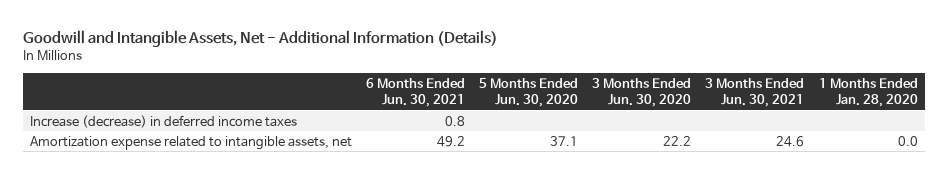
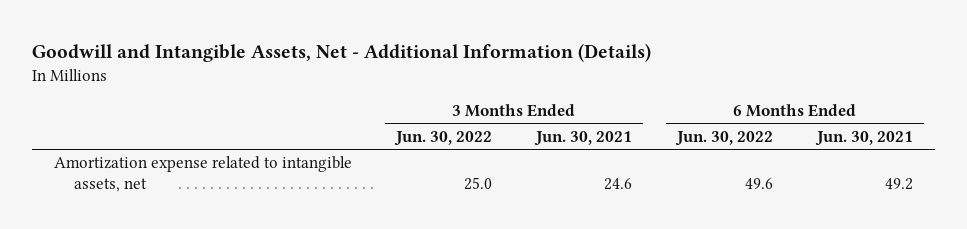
[479,77,579,108] 5 Months Ended Jun. 30, 2020 -> none
[592,77,692,108] 3 Months Ended Jun. 30, 2020 -> none
[818,77,918,108] 1 Months Ended Jan. 28, 2020 -> none
none -> [394,130,493,146] Jun. 30, 2022
none -> [674,130,773,146] Jun. 30, 2022
[29,114,297,128] Increase (decrease) in deferred income taxes -> none

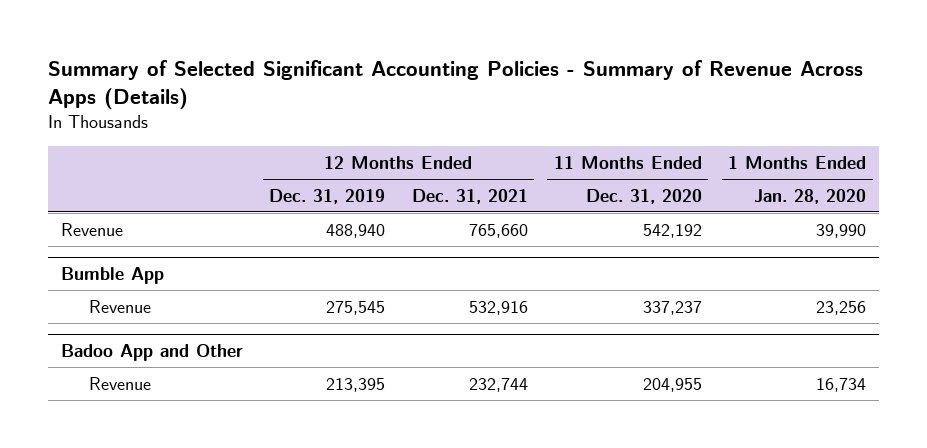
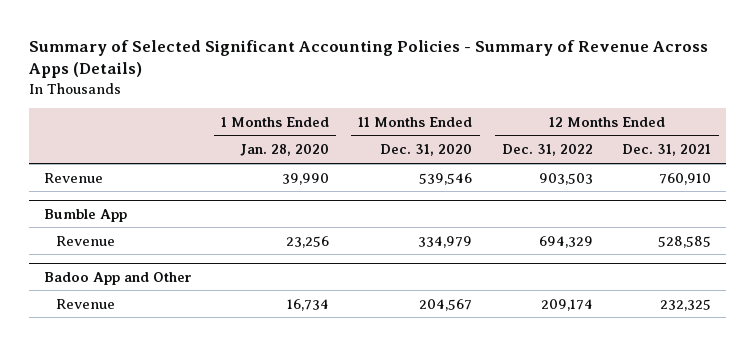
[269,188,386,204] Dec. 31, 2019 -> none
none -> [501,144,593,157] Dec. 31, 2022
[468,223,528,238] 765,660 -> [659,172,712,185] 760,910
[642,223,702,238] 542,192 -> [419,172,473,185] 539,546
[468,300,528,315] 532,916 -> [658,235,712,248] 528,585
[642,300,702,315] 337,237 -> [418,235,473,248] 334,979
[468,377,528,392] 232,744 -> [660,298,712,311] 232,325
[642,377,702,392] 204,955 -> [419,298,473,311] 204,567

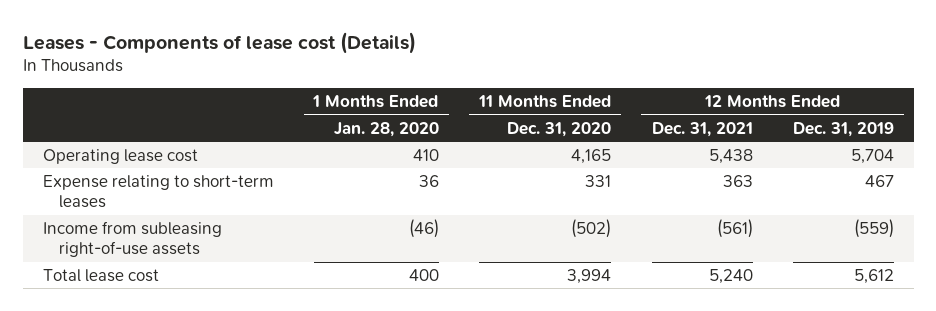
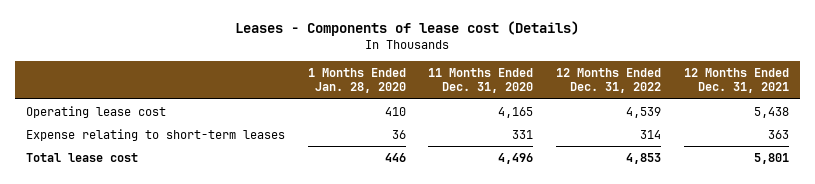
[792,121,894,137] Dec. 31, 2019 -> none
none -> [555,67,661,94] 12 Months Ended Dec. 31, 2022
[42,220,222,258] Income from subleasing right-of-use assets -> none
[408,268,439,281] 400 -> [384,152,406,162] 446
[567,268,612,284] 3,994 -> [498,152,534,164] 4,496
[708,268,753,284] 5,240 -> [753,152,789,164] 5,801

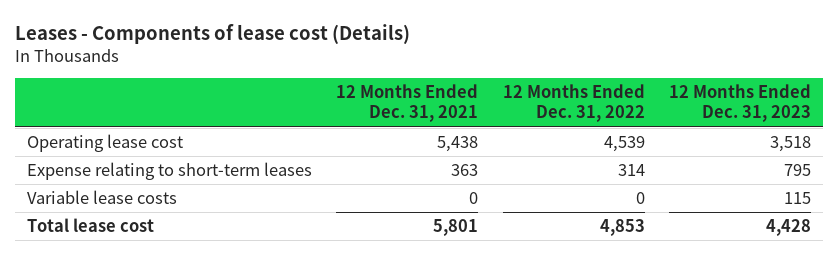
[307,67,406,94] 1 Months Ended Jan. 28, 2020 -> none
[428,67,534,94] 11 Months Ended Dec. 31, 2020 -> none
none -> [669,84,812,123] 12 Months Ended Dec. 31, 2023
none -> [26,190,177,205] Variable lease costs

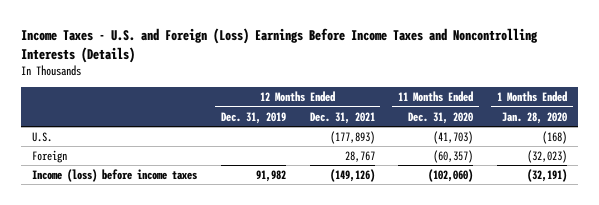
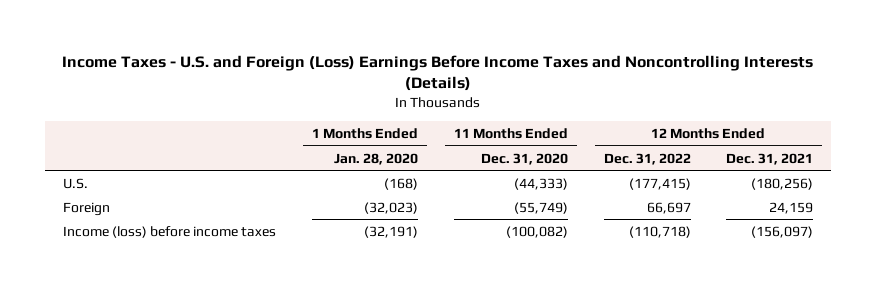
[221,111,287,124] Dec. 31, 2019 -> none
none -> [603,152,691,165] Dec. 31, 2022
[329,130,375,144] (177,893) -> [751,177,814,190] (180,256)
[433,130,474,144] (41,703) -> [513,177,568,190] (44,333)
[344,150,375,162] 28,767 -> [769,201,814,214] 24,159
[433,149,474,163] (60,357) -> [513,201,568,214] (55,749)
[329,168,375,182] (149,126) -> [751,225,814,238] (156,097)
[428,168,474,182] (102,060) -> [505,225,568,238] (100,082)

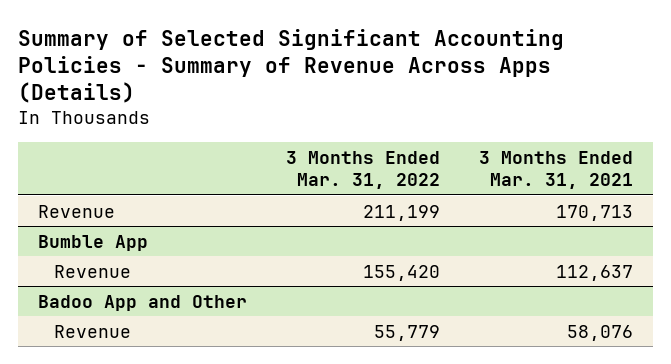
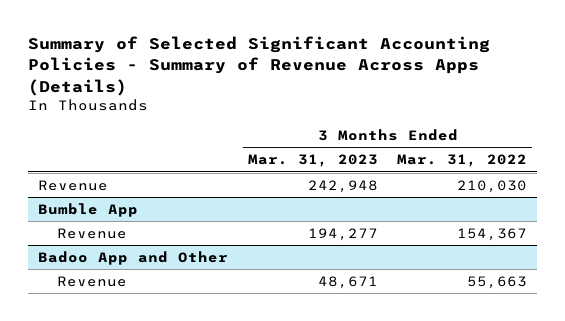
[479,150,634,189] 3 Months Ended Mar. 31, 2021 -> none
none -> [247,154,378,168] Mar. 31, 2023
[362,204,440,221] 211,199 -> [457,179,528,193] 210,030
[362,264,440,281] 155,420 -> [457,227,528,241] 154,367
[373,324,440,341] 55,779 -> [467,275,528,289] 55,663

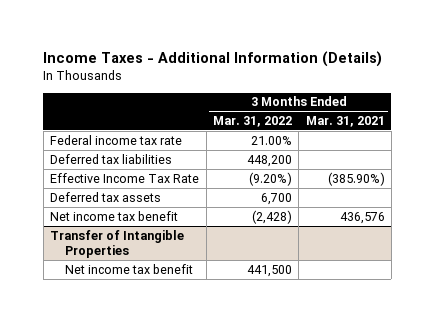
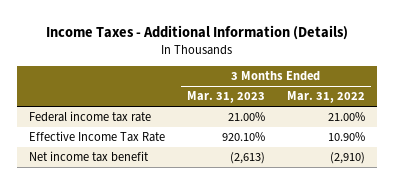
[305,115,385,127] Mar. 31, 2021 -> none
none -> [186,91,265,104] Mar. 31, 2023
[50,153,173,164] Deferred tax liabilities -> none
[50,191,162,202] Deferred tax assets -> none
[50,229,185,259] Transfer of Intangible Properties -> none
[65,263,194,274] Net income tax benefit -> none
[248,171,292,186] (9.20%) -> [328,132,366,142] 10.90%
[251,209,292,224] (2,428) -> [330,152,366,165] (2,910)

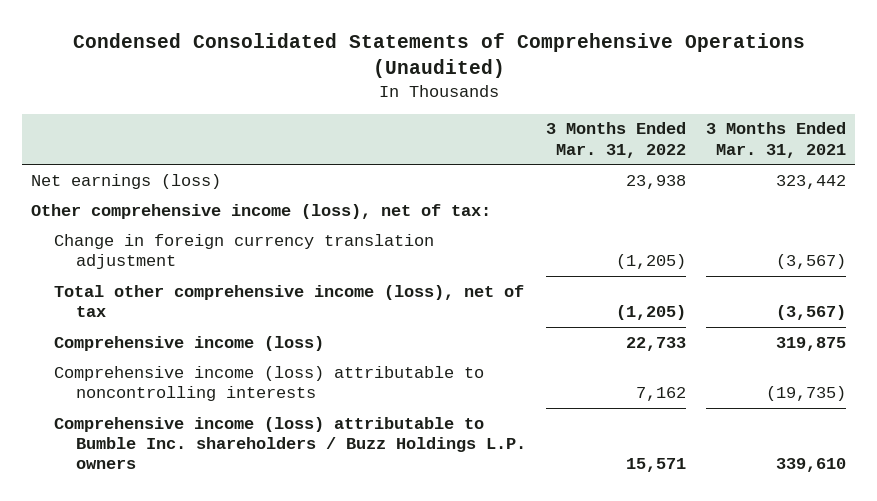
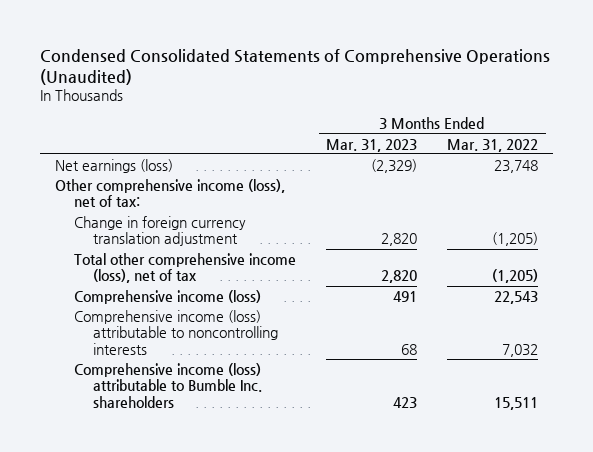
[705,122,846,158] 3 Months Ended Mar. 31, 2021 -> none
none -> [326,138,418,152] Mar. 31, 2023
[626,174,687,189] 23,938 -> [494,159,539,173] 23,748
[626,336,687,351] 22,733 -> [494,290,539,304] 22,543
[636,386,687,401] 7,162 -> [502,343,539,357] 7,032
[53,416,527,470] Comprehensive income (loss) attributable to Bumble Inc. shareholders / Buzz Holdings L.P. owners -> [74,362,263,408] Comprehensive income (loss) attributable to Bumble Inc. shareholders
[626,458,687,473] 15,571 -> [494,396,539,410] 15,511

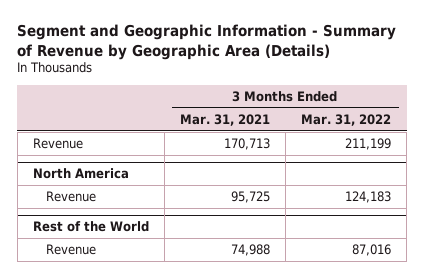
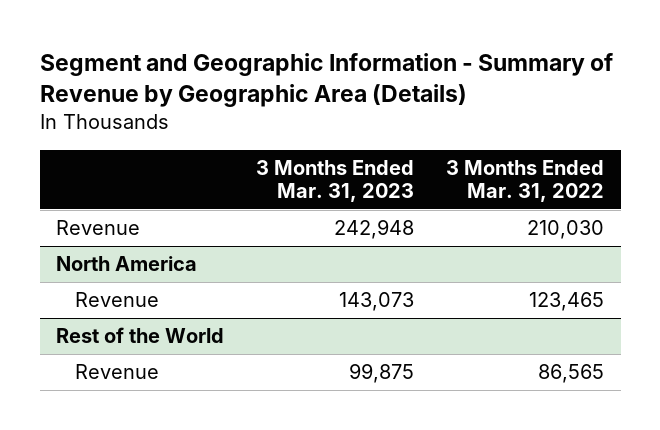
[179,113,270,126] Mar. 31, 2021 -> none
none -> [256,159,415,203] 3 Months Ended Mar. 31, 2023
[344,137,391,150] 211,199 -> [527,220,605,240] 210,030
[344,190,391,203] 124,183 -> [529,292,605,312] 123,465
[351,243,391,256] 87,016 -> [538,364,605,384] 86,565

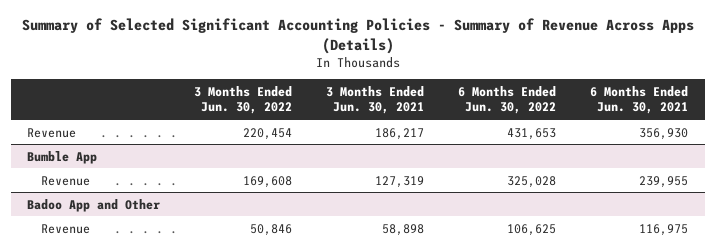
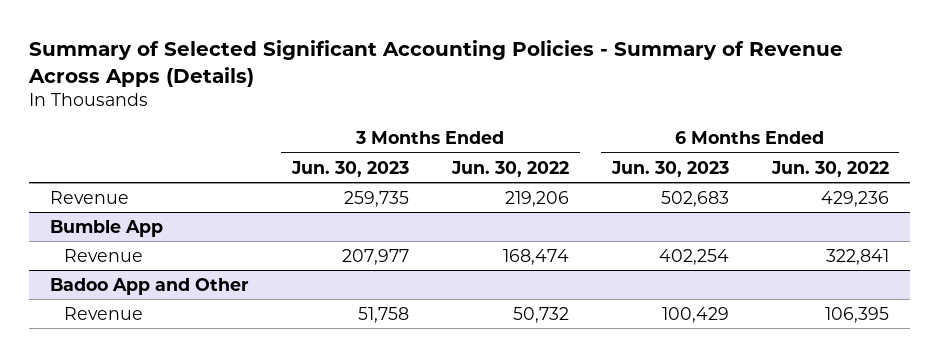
[326,85,425,115] 3 Months Ended Jun. 30, 2021 -> none
[589,85,688,115] 6 Months Ended Jun. 30, 2021 -> none
none -> [291,160,410,177] Jun. 30, 2023
none -> [610,160,729,177] Jun. 30, 2023
[243,127,293,140] 220,454 -> [504,190,569,207] 219,206
[507,127,557,140] 431,653 -> [820,190,889,207] 429,236
[243,175,293,188] 169,608 -> [502,248,569,265] 168,474
[507,175,557,188] 325,028 -> [825,248,889,265] 322,841
[250,223,293,236] 50,846 -> [512,306,569,323] 50,732
[507,223,557,236] 106,625 -> [824,306,889,323] 106,395

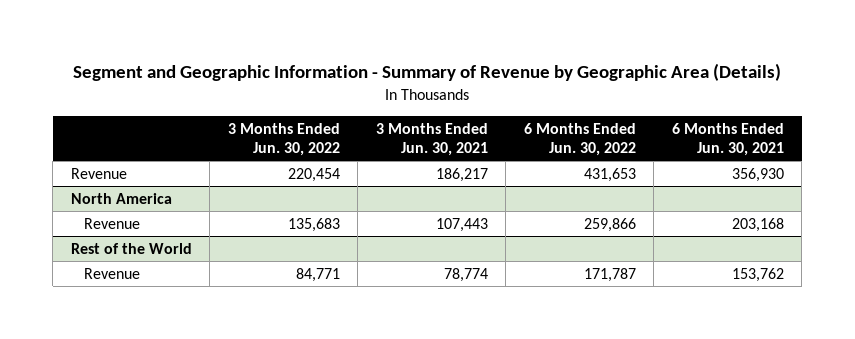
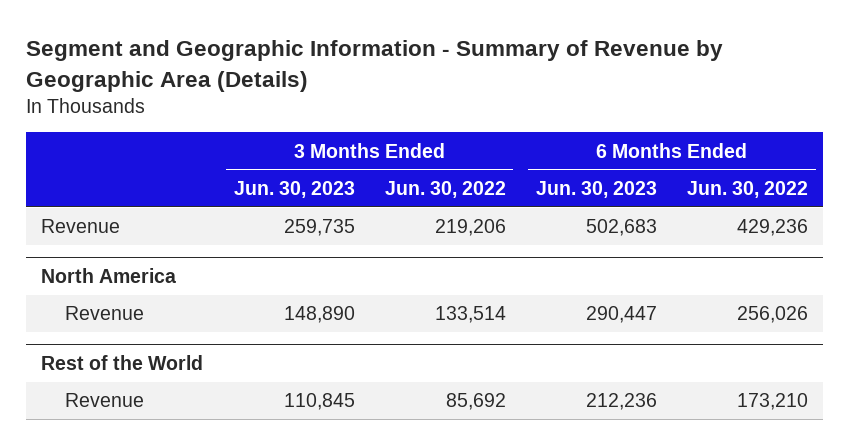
[375,123,488,156] 3 Months Ended Jun. 30, 2021 -> none
[671,123,784,156] 6 Months Ended Jun. 30, 2021 -> none
none -> [233,180,355,198] Jun. 30, 2023
none -> [535,180,657,198] Jun. 30, 2023
[287,167,340,182] 220,454 -> [434,219,506,237] 219,206
[583,167,636,182] 431,653 -> [737,219,809,237] 429,236
[287,217,340,232] 135,683 -> [434,306,506,324] 133,514
[583,217,636,232] 259,866 -> [737,306,809,324] 256,026
[295,267,340,282] 84,771 -> [445,393,506,411] 85,692
[583,267,636,282] 171,787 -> [737,393,809,411] 173,210

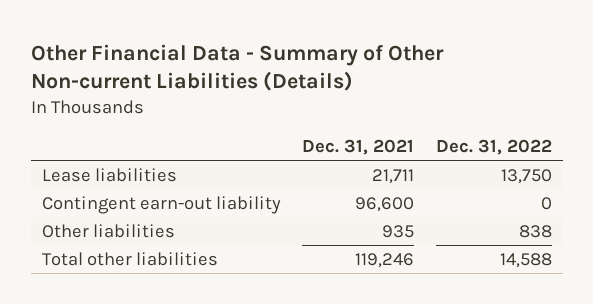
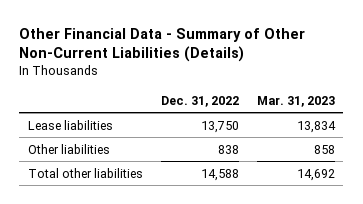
[30,43,444,92] Other Financial Data - Summary of Other Non-current Liabilities (Details) -> [19,27,306,63] Other Financial Data - Summary of Other Non-Current Liabilities (Details)
[302,138,415,155] Dec. 31, 2021 -> none
none -> [256,95,335,107] Mar. 31, 2023
[41,195,281,214] Contingent earn-out liability -> none

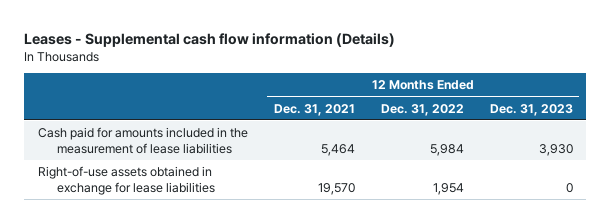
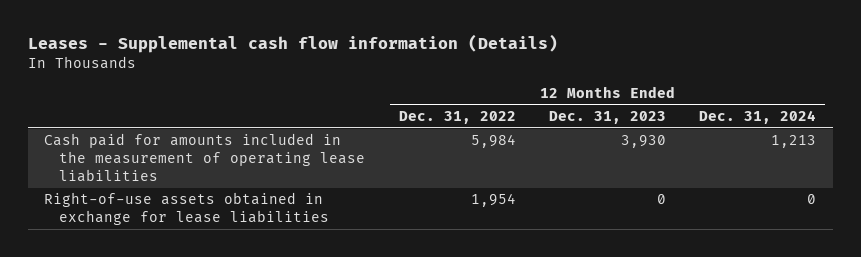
[273,103,355,116] Dec. 31, 2021 -> none
none -> [699,110,817,125] Dec. 31, 2024
[37,127,248,154] Cash paid for amounts included in the measurement of lease liabilities -> [44,133,366,183] Cash paid for amounts included in the measurement of operating lease liabilities

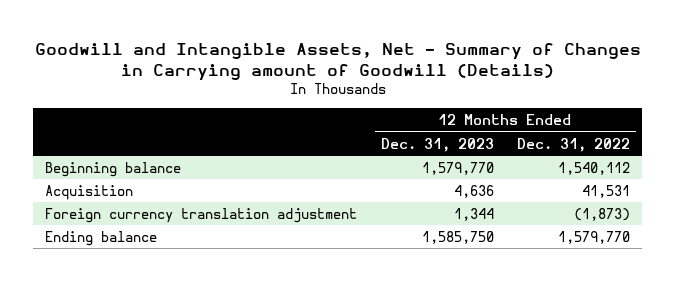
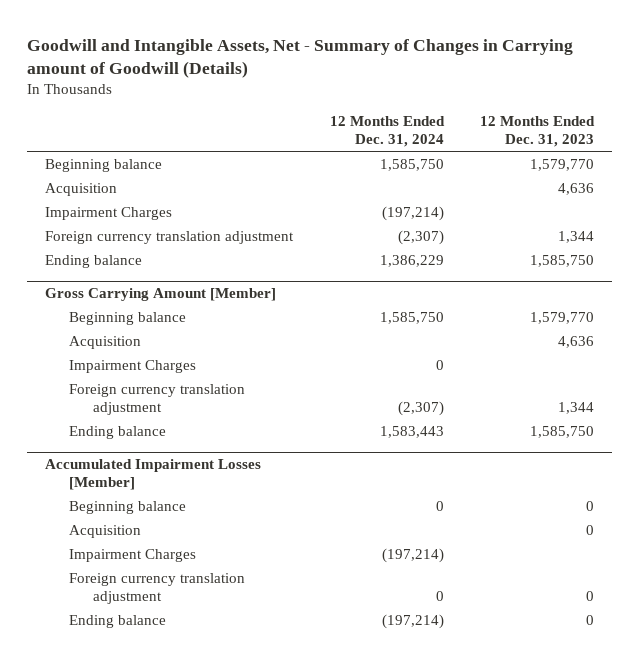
[516,137,630,152] Dec. 31, 2022 -> none
none -> [329,116,445,148] 12 Months Ended Dec. 31, 2024
none -> [45,206,173,220] Impairment Charges
none -> [45,287,277,301] Gross Carrying Amount [Member]
none -> [69,311,187,325] Beginning balance
none -> [69,335,142,349] Acquisition
none -> [69,359,197,373] Impairment Charges
none -> [69,383,246,416] Foreign currency translation adjustment
none -> [69,425,167,439] Ending balance
none -> [45,458,262,491] Accumulated Impairment Losses [Member]
none -> [69,500,187,514] Beginning balance
none -> [69,524,142,538] Acquisition
none -> [69,548,197,562] Impairment Charges
none -> [69,572,246,605] Foreign currency translation adjustment
none -> [69,614,167,628] Ending balance

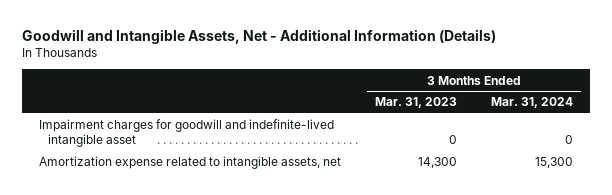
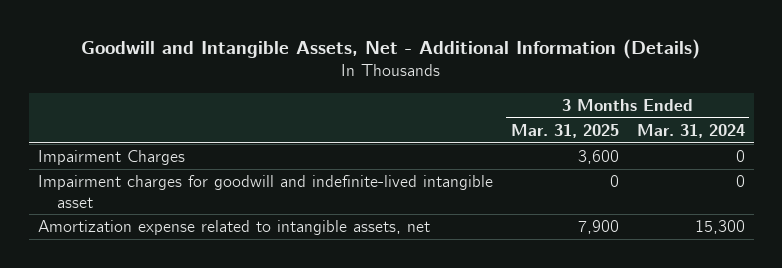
[375,97,458,109] Mar. 31, 2023 -> none
none -> [510,123,619,138] Mar. 31, 2025
none -> [37,150,185,166] Impairment Charges

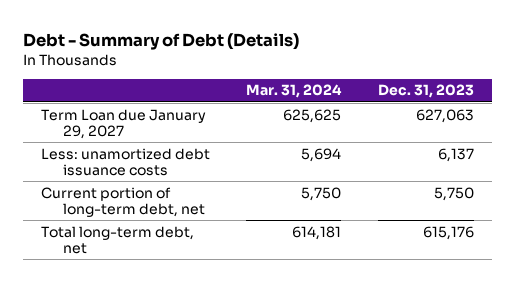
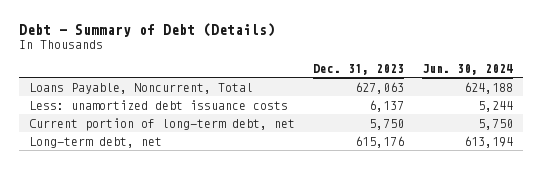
[246,84,343,99] Mar. 31, 2024 -> none
none -> [422,63,514,75] Jun. 30, 2024
[41,108,207,139] Term Loan due January 29, 2027 -> [28,82,253,94] Loans Payable, Noncurrent, Total
[41,225,195,254] Total long-term debt, net -> [28,136,162,148] Long-term debt, net

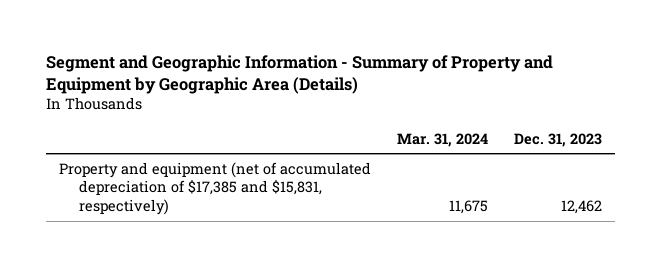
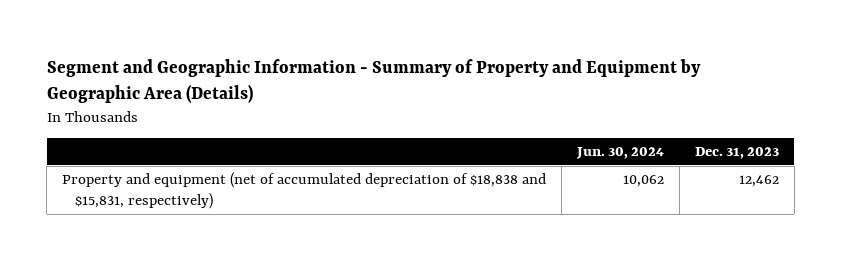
[397,132,489,147] Mar. 31, 2024 -> none
none -> [575,147,664,160] Jun. 30, 2024
[58,162,371,215] Property and equipment (net of accumulated depreciation of $17,385 and $15,831, respectively) -> [62,172,547,210] Property and equipment (net of accumulated depreciation of $18,838 and $15,831, respectively)

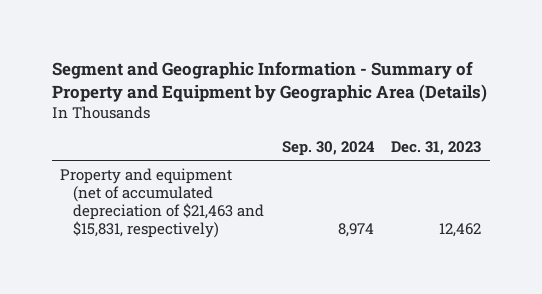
[575,147,664,160] Jun. 30, 2024 -> none
none -> [281,140,375,156] Sep. 30, 2024
[62,172,547,210] Property and equipment (net of accumulated depreciation of $18,838 and $15,831, respectively) -> [60,168,265,238] Property and equipment (net of accumulated depreciation of $21,463 and $15,831, respectively)

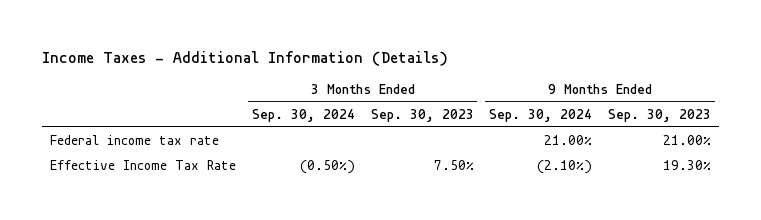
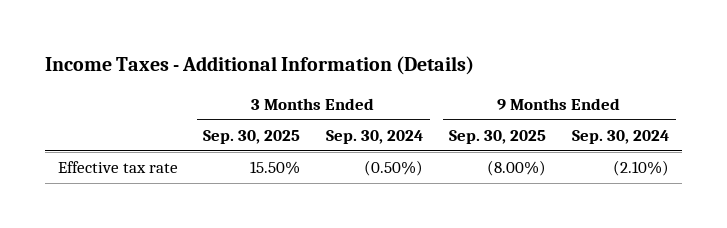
[370,108,474,122] Sep. 30, 2023 -> none
[607,108,711,122] Sep. 30, 2023 -> none
none -> [203,130,301,145] Sep. 30, 2025
none -> [449,130,547,145] Sep. 30, 2025
[50,135,220,146] Federal income tax rate -> none
[50,160,237,171] Effective Income Tax Rate -> [57,161,178,174] Effective tax rate

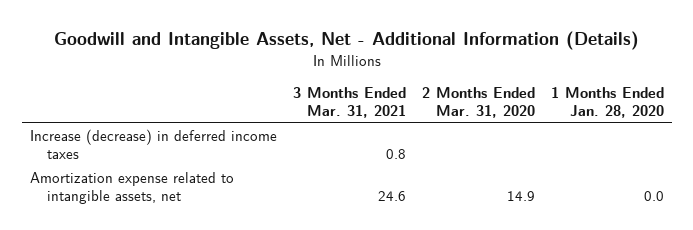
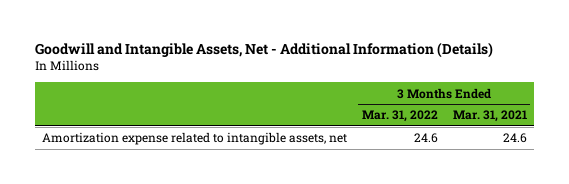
[421,87,535,119] 2 Months Ended Mar. 31, 2020 -> none
[550,87,664,119] 1 Months Ended Jan. 28, 2020 -> none
none -> [361,110,438,123] Mar. 31, 2022
[29,129,277,160] Increase (decrease) in deferred income taxes -> none

